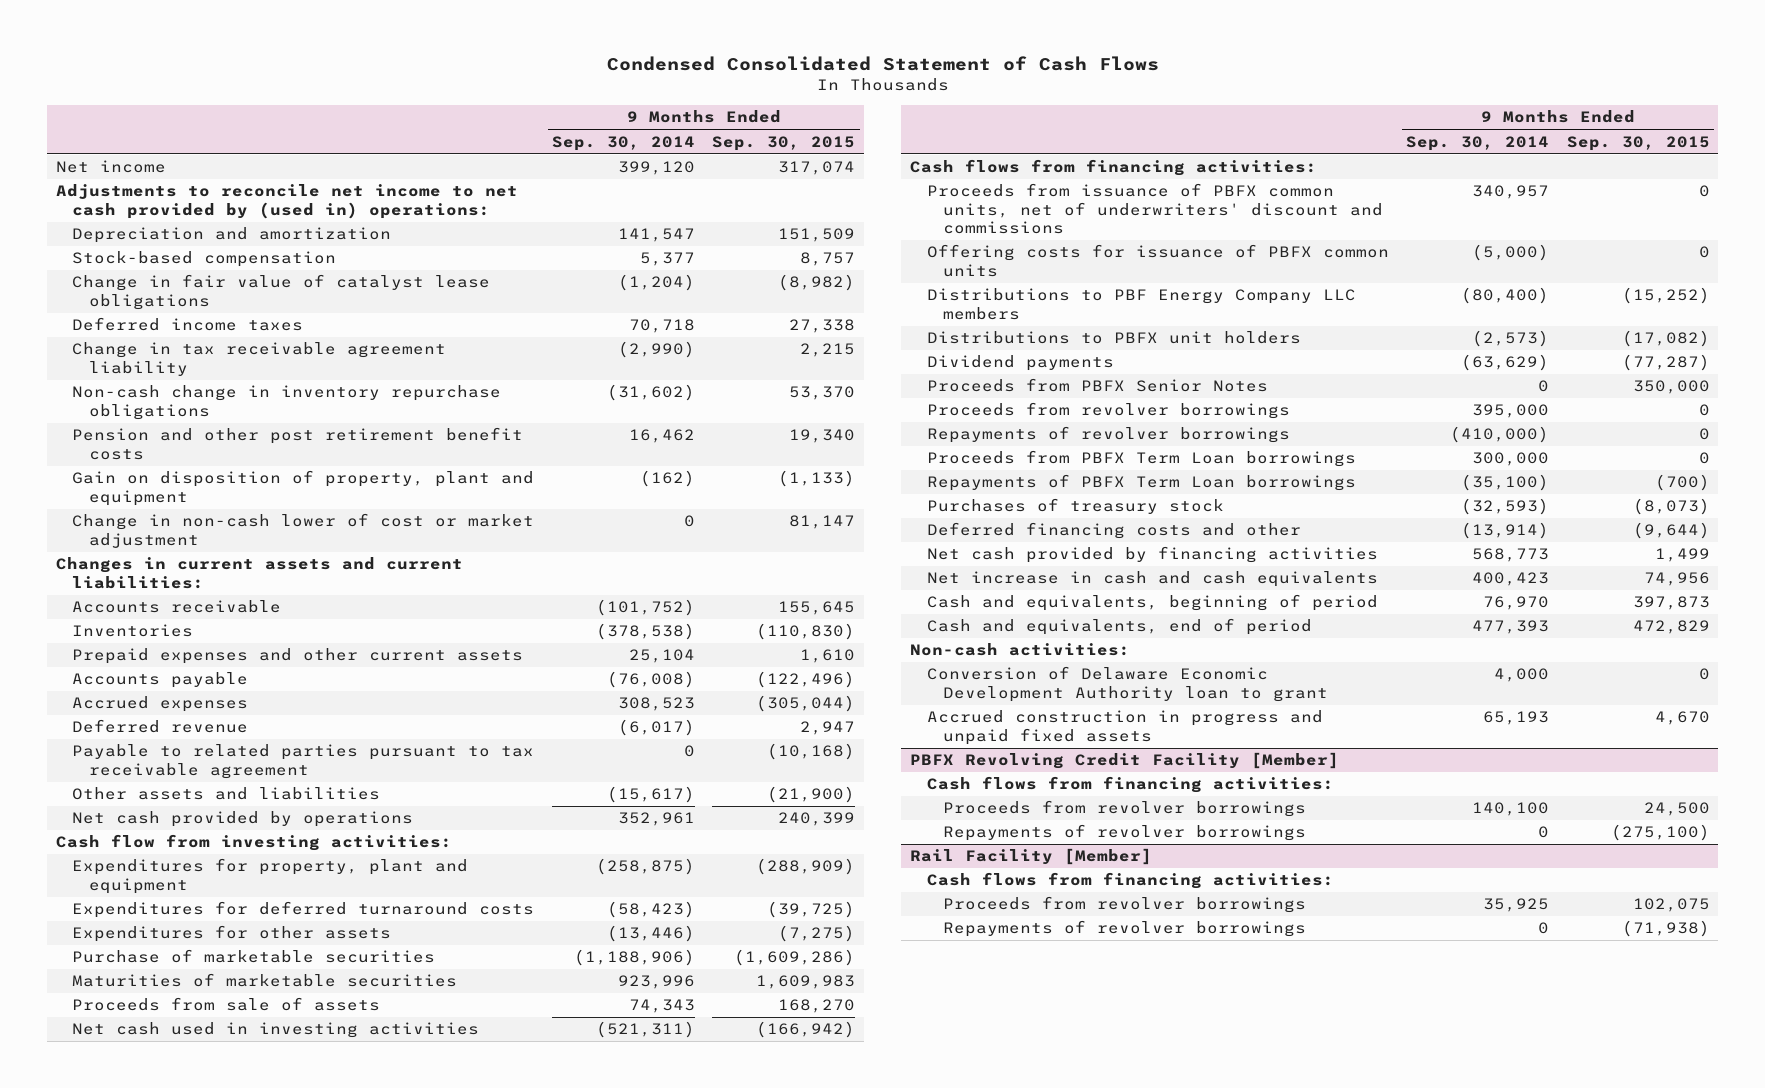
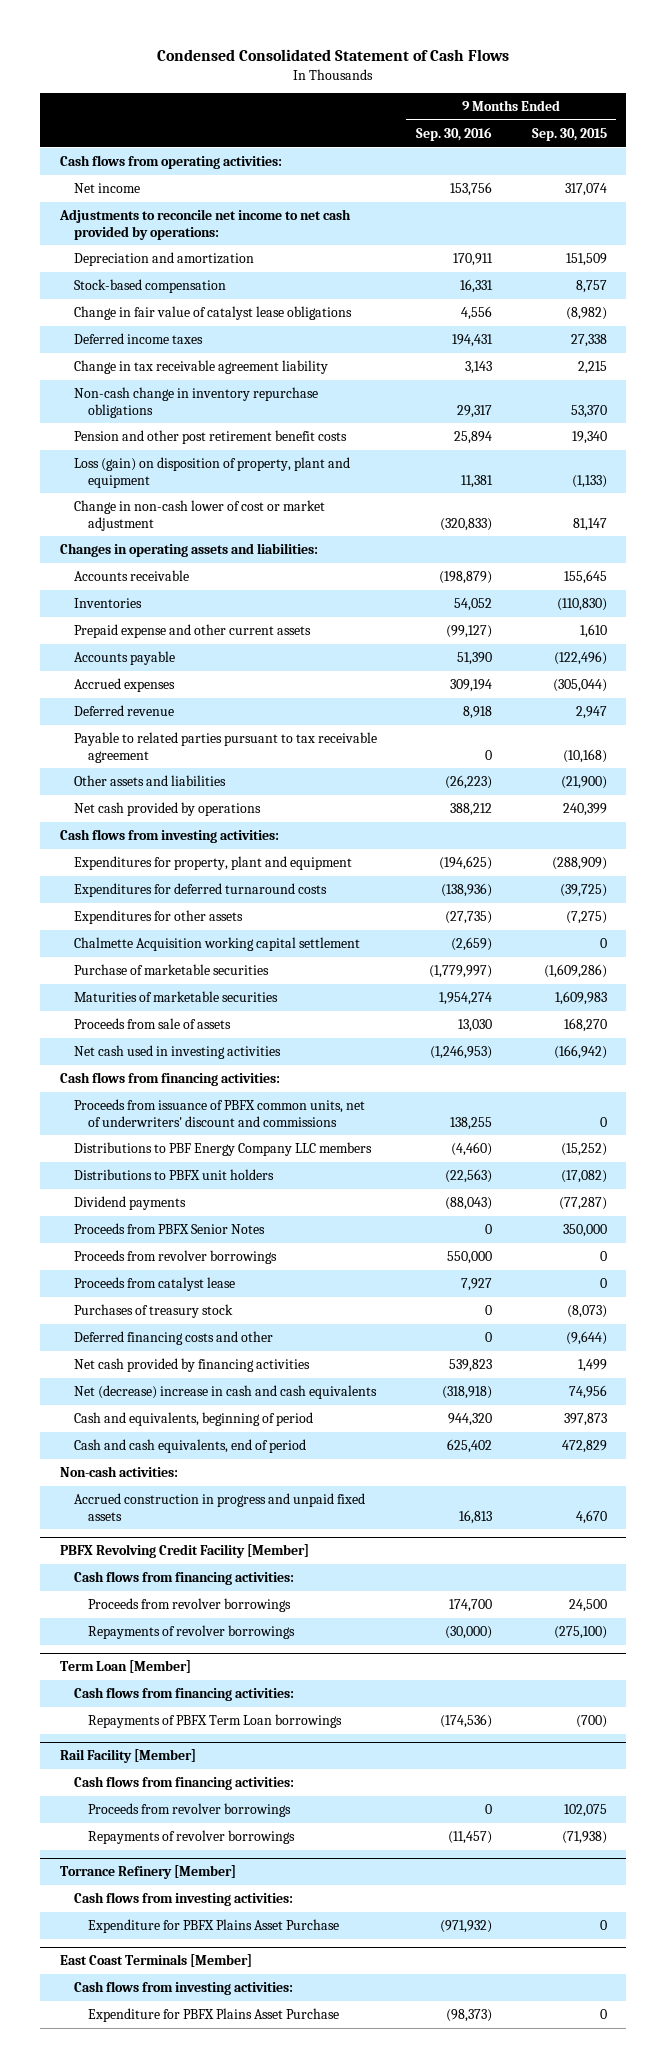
[551,135,695,151] Sep. 30, 2014 -> none
none -> [416,126,493,141] Sep. 30, 2016
none -> [59,154,282,169] Cash flows from operating activities:
[55,184,518,219] Adjustments to reconcile net income to net cash provided by (used in) operations: -> [58,208,351,240] Adjustments to reconcile net income to net cash provided by operations:
[72,470,535,506] Gain on disposition of property, plant and equipment -> [73,456,350,488] Loss (gain) on disposition of property, plant and equipment
[55,557,463,589] Changes in current assets and current liabilities: -> [59,542,318,557] Changes in operating assets and liabilities:
[72,648,524,665] Prepaid expenses and other current assets -> [73,623,311,638] Prepaid expense and other current assets
[55,834,452,852] Cash flow from investing activities: -> [59,828,279,843] Cash flows from investing activities:
none -> [73,936,360,951] Chalmette Acquisition working capital settlement
[926,244,1389,277] Offering costs for issuance of PBFX common units -> none
[926,426,1290,444] Repayments of revolver borrowings -> none
[926,450,1356,468] Proceeds from PBFX Term Loan borrowings -> none
[926,474,1356,492] Repayments of PBFX Term Loan borrowings -> none
none -> [73,1276,235,1291] Proceeds from catalyst lease
[926,571,1378,588] Net increase in cash and cash equivalents -> [73,1384,377,1399] Net (decrease) increase in cash and cash equivalents
[926,618,1312,636] Cash and equivalents, end of period -> [73,1438,306,1453] Cash and cash equivalents, end of period
[926,666,1329,702] Conversion of Delaware Economic Development Authority loan to grant -> none
none -> [59,1660,191,1674] Term Loan [Member]
none -> [73,1686,294,1701] Cash flows from financing activities:
none -> [87,1713,342,1728] Repayments of PBFX Term Loan borrowings
none -> [59,1865,236,1880] Torrance Refinery [Member]
none -> [73,1891,293,1906] Cash flows from investing activities:
none -> [87,1918,339,1933] Expenditure for PBFX Plains Asset Purchase
none -> [59,1954,252,1968] East Coast Terminals [Member]
none -> [73,1980,293,1995] Cash flows from investing activities:
none -> [87,2007,339,2022] Expenditure for PBFX Plains Asset Purchase

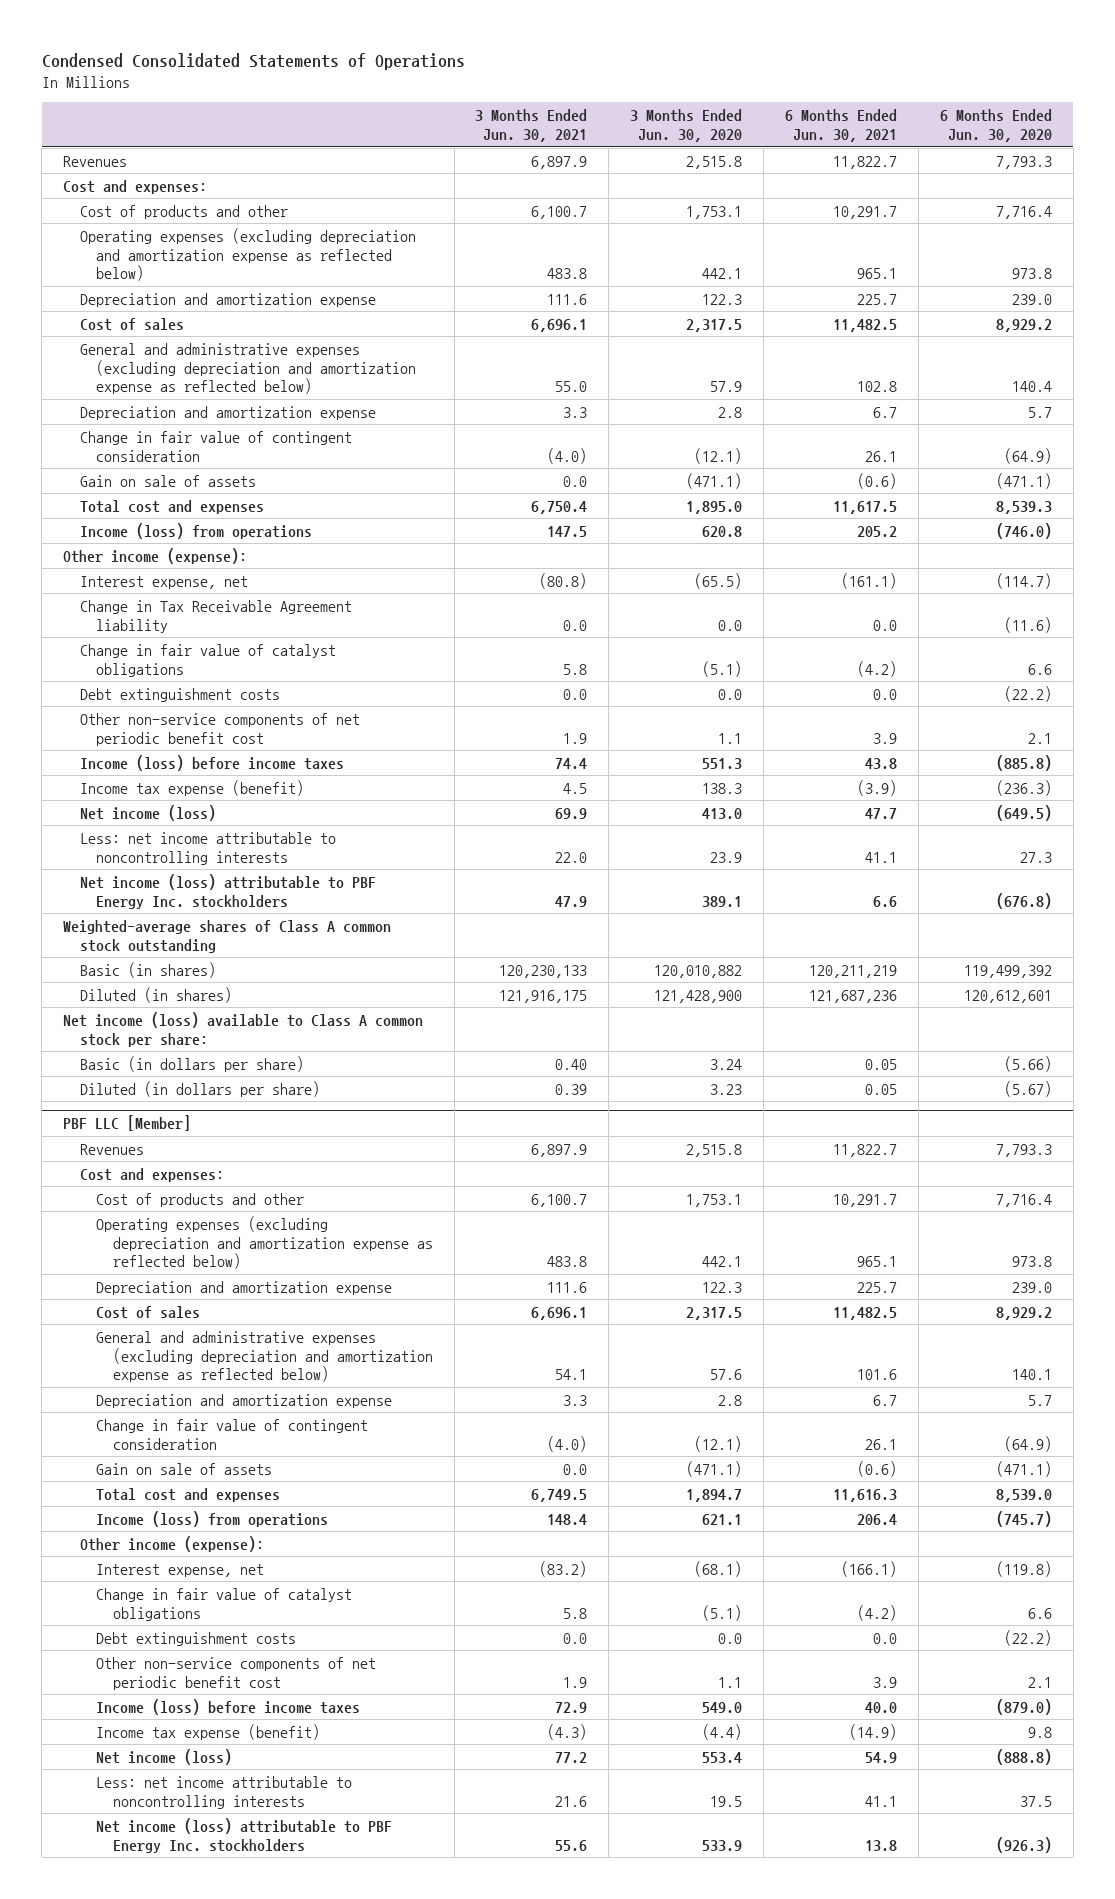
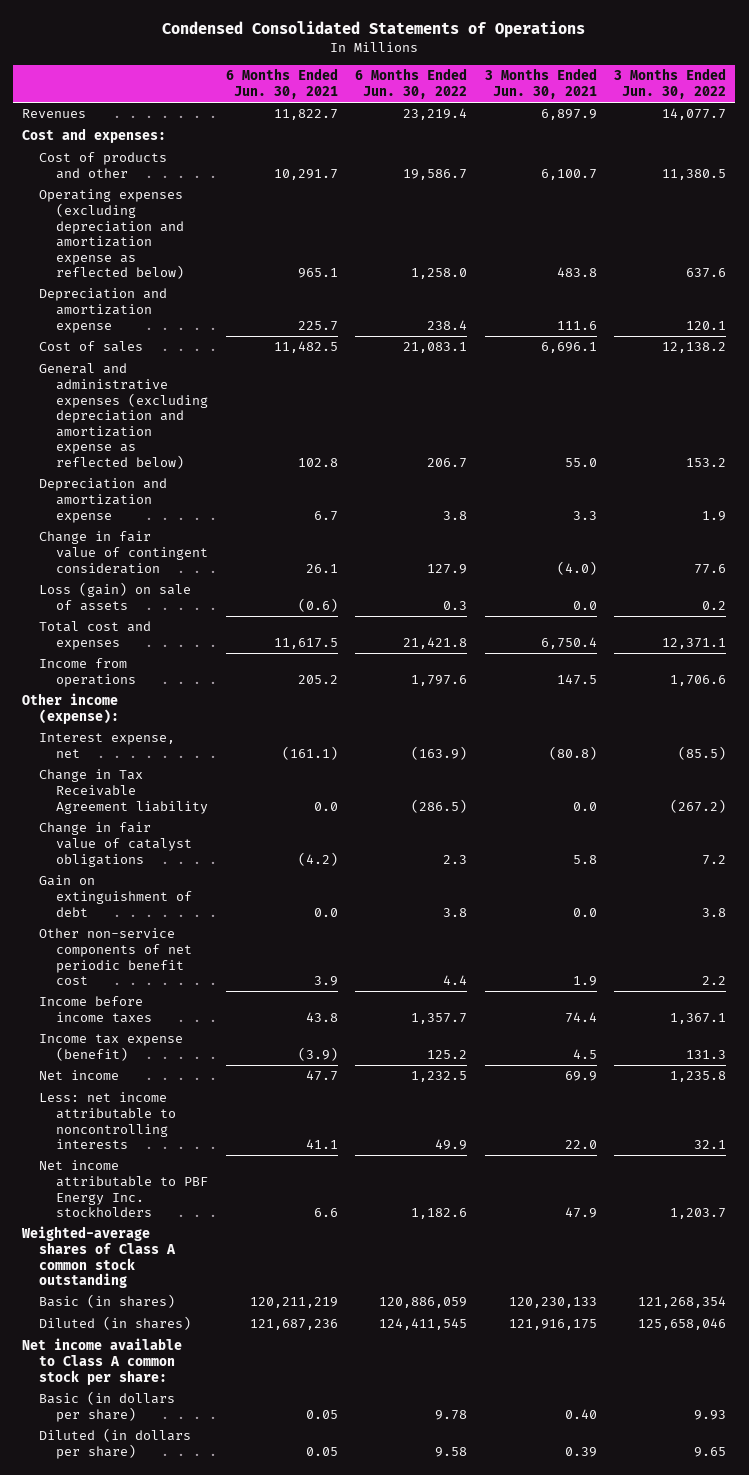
[630,109,743,143] 3 Months Ended Jun. 30, 2020 -> none
[940,109,1053,143] 6 Months Ended Jun. 30, 2020 -> none
none -> [355,68,468,99] 6 Months Ended Jun. 30, 2022
none -> [614,68,727,99] 3 Months Ended Jun. 30, 2022
[79,474,256,487] Gain on sale of assets -> [39,582,192,612] Loss (gain) on sale of assets
[79,522,312,539] Income (loss) from operations -> [39,658,137,688] Income from operations
[79,687,280,702] Debt extinguishment costs -> [39,875,193,917] Gain on extinguishment of debt
[79,754,344,771] Income (loss) before income taxes -> [39,996,153,1024] Income before income taxes
[79,804,216,821] Net income (loss) -> [39,1070,120,1081] Net income
[79,873,376,909] Net income (loss) attributable to PBF Energy Inc. stockholders -> [39,1160,209,1218] Net income attributable to PBF Energy Inc. stockholders
[63,1011,424,1047] Net income (loss) available to Class A common stock per share: -> [22,1338,183,1385] Net income available to Class A common stock per share:
[63,1115,192,1132] PBF LLC [Member] -> none
[79,1143,144,1155] Revenues -> none
[79,1167,224,1182] Cost and expenses: -> none
[96,1192,305,1207] Cost of products and other -> none
[96,1215,433,1270] Operating expenses (excluding depreciation and amortization expense as reflected below) -> none
[96,1280,393,1295] Depreciation and amortization expense -> none
[96,1305,201,1319] Cost of sales -> none
[96,1330,433,1383] General and administrative expenses (excluding depreciation and amortization expense as reflected below) -> none
[96,1393,393,1408] Depreciation and amortization expense -> none
[96,1418,369,1450] Change in fair value of contingent consideration -> none
[96,1462,273,1475] Gain on sale of assets -> none
[96,1487,281,1502] Total cost and expenses -> none
[96,1510,329,1527] Income (loss) from operations -> none
[79,1535,264,1552] Other income (expense): -> none
[96,1563,265,1577] Interest expense, net -> none
[96,1587,353,1621] Change in fair value of catalyst obligations -> none
[96,1631,297,1646] Debt extinguishment costs -> none
[96,1656,377,1690] Other non-service components of net periodic benefit cost -> none
[96,1698,361,1715] Income (loss) before income taxes -> none
[96,1723,321,1740] Income tax expense (benefit) -> none
[96,1748,233,1765] Net income (loss) -> none
[96,1775,353,1809] Less: net income attributable to noncontrolling interests -> none
[96,1817,393,1853] Net income (loss) attributable to PBF Energy Inc. stockholders -> none

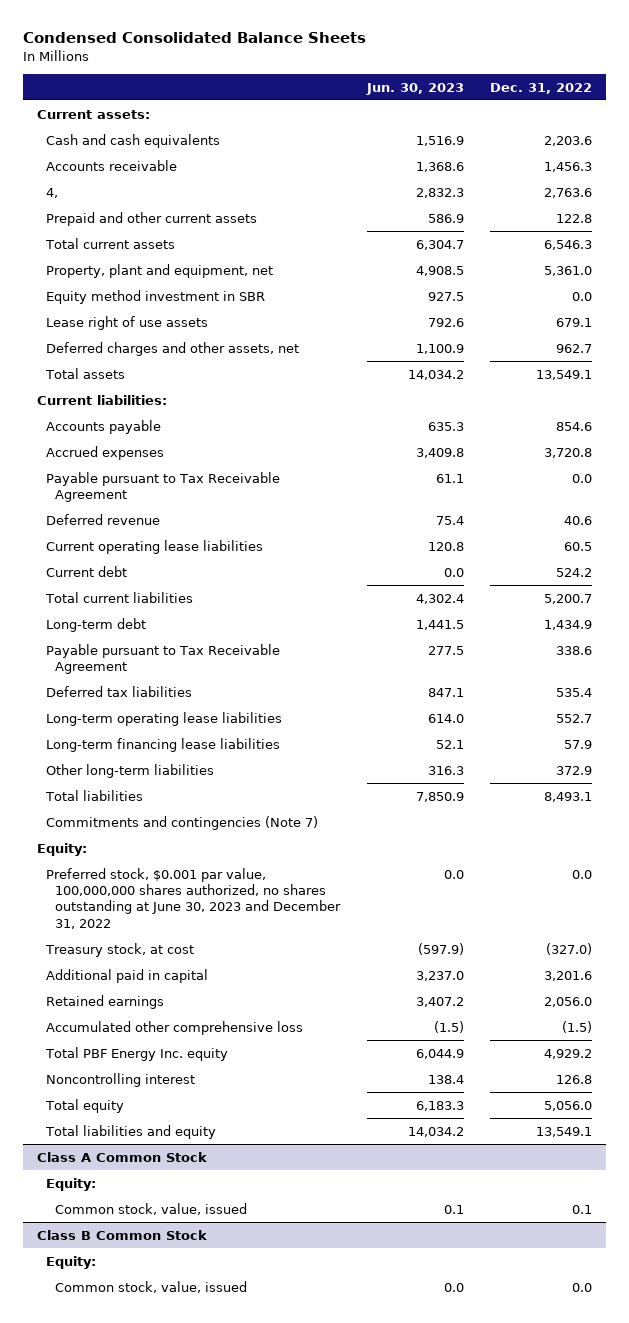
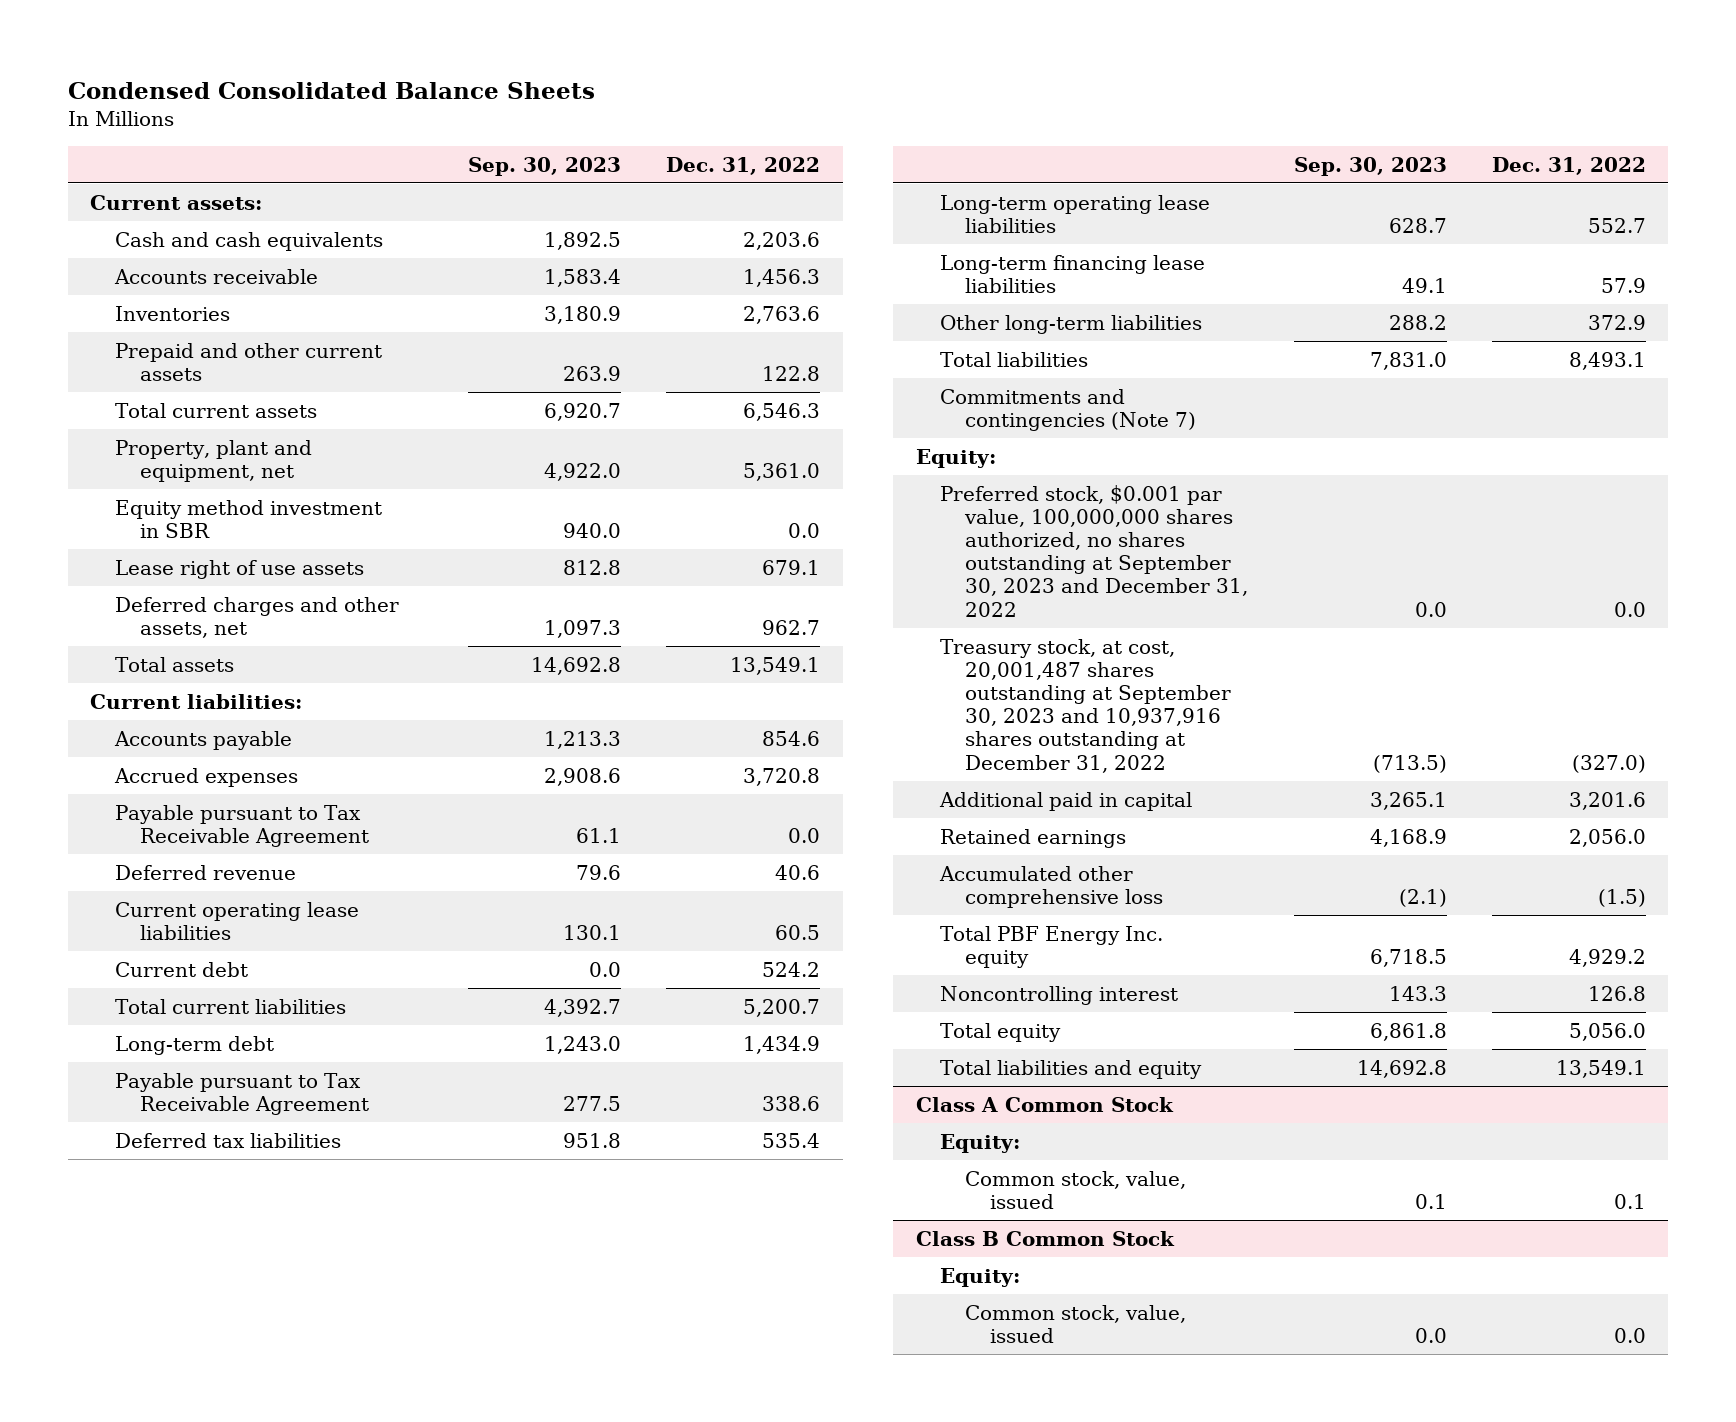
[365,82,464,95] Jun. 30, 2023 -> none
none -> [468,156,622,176] Sep. 30, 2023
[45,187,58,198] 4, -> [115,305,231,321] Inventories
[45,867,342,929] Preferred stock, $0.001 par value, 100,000,000 shares authorized, no shares outstanding at June 30, 2023 and December 31, 2022 -> [940,484,1249,617] Preferred stock, $0.001 par value, 100,000,000 shares authorized, no shares outstanding at September 30, 2023 and December 31, 2022
[44,942,194,957] Treasury stock, at cost -> [940,638,1232,773] Treasury stock, at cost, 20,001,487 shares outstanding at September 30, 2023 and 10,937,916 shares outstanding at December 31, 2022

